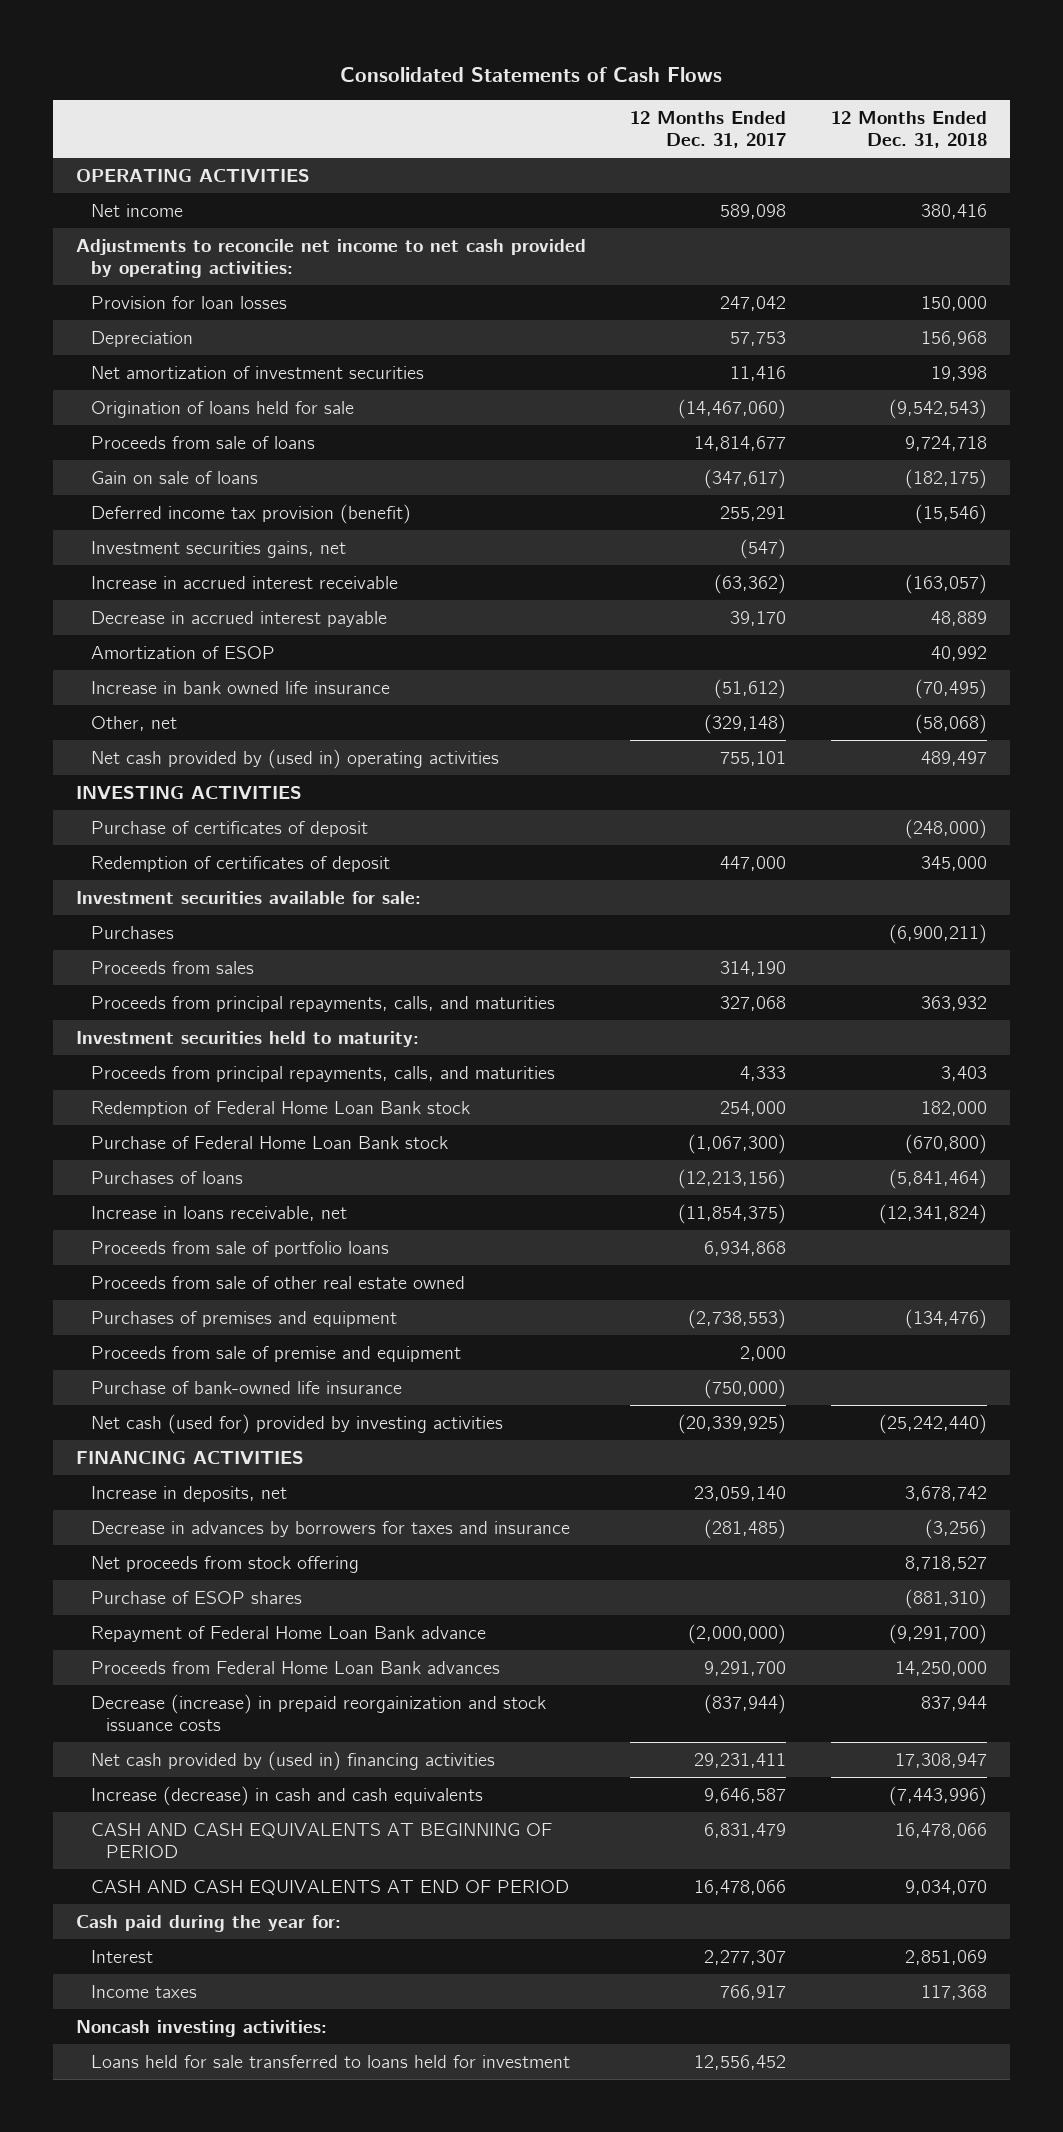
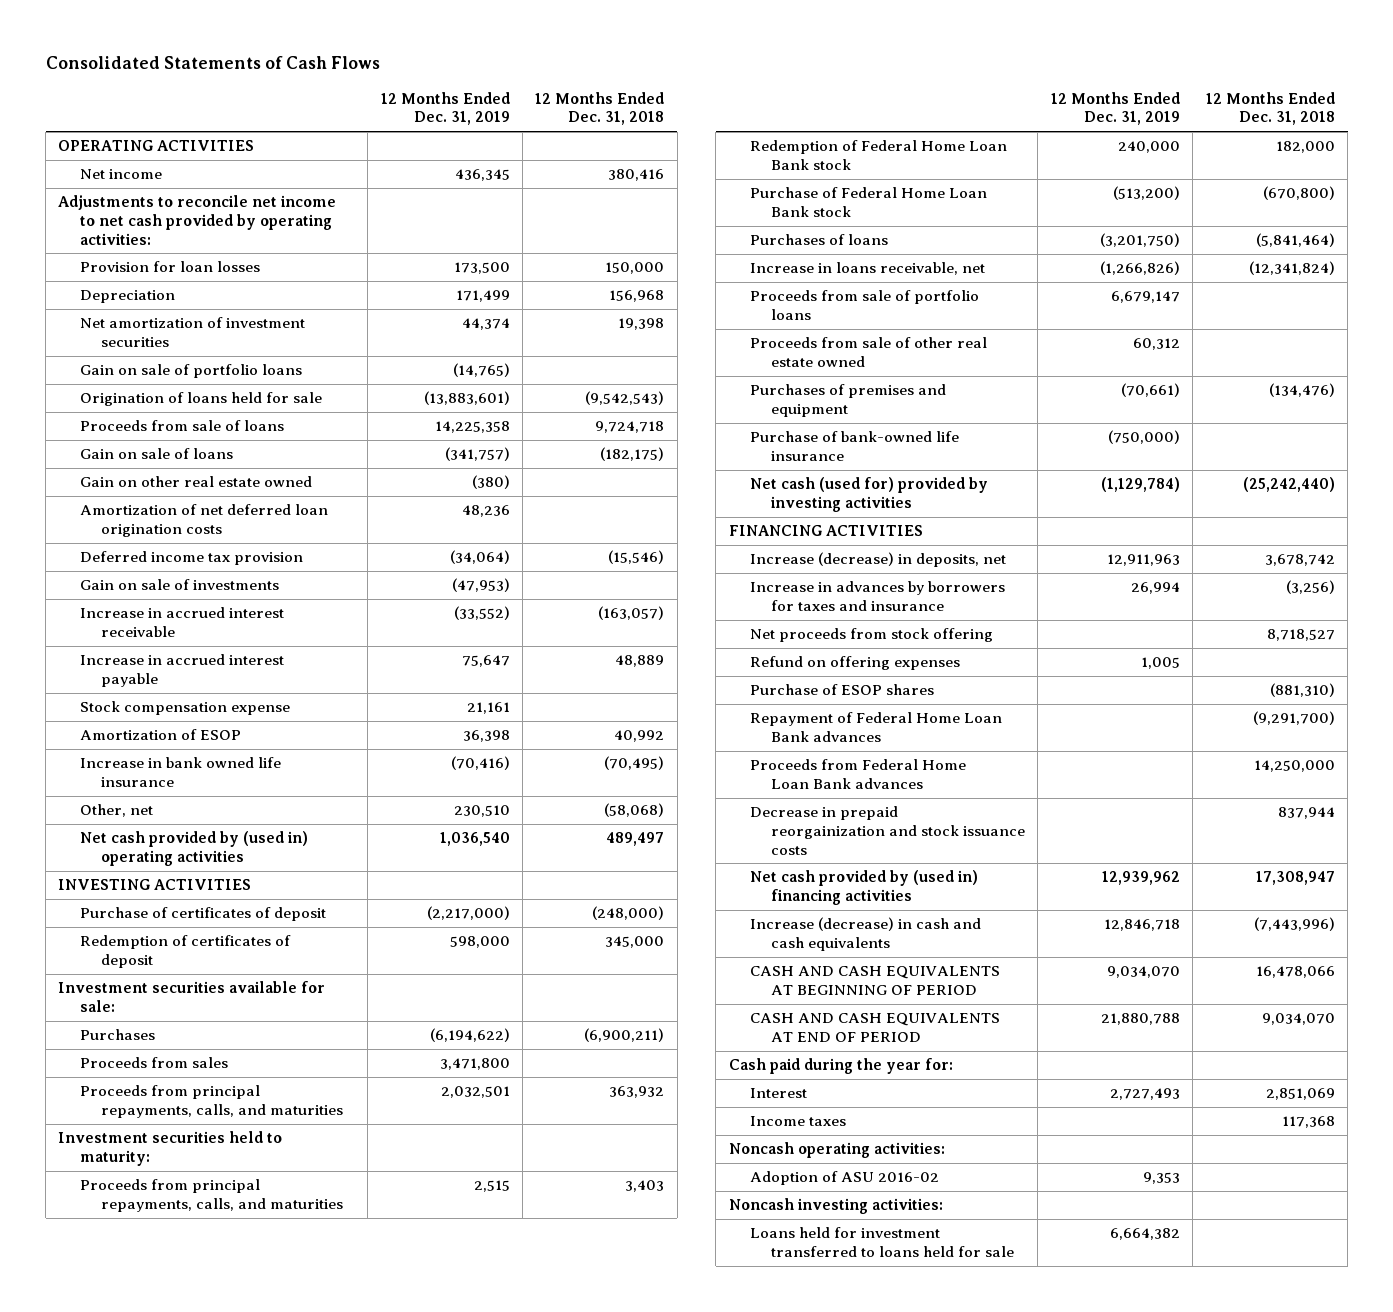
[630,111,787,149] 12 Months Ended Dec. 31, 2017 -> none
none -> [380,91,510,126] 12 Months Ended Dec. 31, 2019
none -> [79,364,302,379] Gain on sale of portfolio loans
[90,540,346,558] Investment securities gains, net -> none
none -> [79,476,312,488] Gain on other real estate owned
none -> [79,504,328,537] Amortization of net deferred loan origination costs
[90,503,411,524] Deferred income tax provision (benefit) -> [79,551,303,566] Deferred income tax provision
none -> [79,579,279,591] Gain on sale of investments
[90,610,387,627] Decrease in accrued interest payable -> [79,654,284,687] Increase in accrued interest payable
none -> [79,701,290,716] Stock compensation expense
[90,1345,461,1362] Proceeds from sale of premise and equipment -> none
[90,1485,287,1502] Increase in deposits, net -> [749,552,1006,568] Increase (decrease) in deposits, net
[90,1520,570,1537] Decrease in advances by borrowers for taxes and insurance -> [749,581,1005,611] Increase in advances by borrowers for taxes and insurance
none -> [749,656,960,671] Refund on offering expenses
[90,1625,486,1642] Repayment of Federal Home Loan Bank advance -> [749,712,1002,742] Repayment of Federal Home Loan Bank advances
[90,1693,546,1732] Decrease (increase) in prepaid reorgainization and stock issuance costs -> [749,806,1025,855] Decrease in prepaid reorgainization and stock issuance costs
none -> [728,1142,945,1159] Noncash operating activities:
none -> [749,1171,939,1186] Adoption of ASU 2016-02
[90,2054,570,2068] Loans held for sale transferred to loans held for investment -> [749,1227,1014,1257] Loans held for investment transferred to loans held for sale

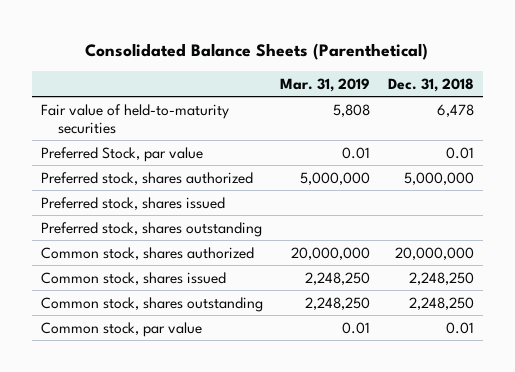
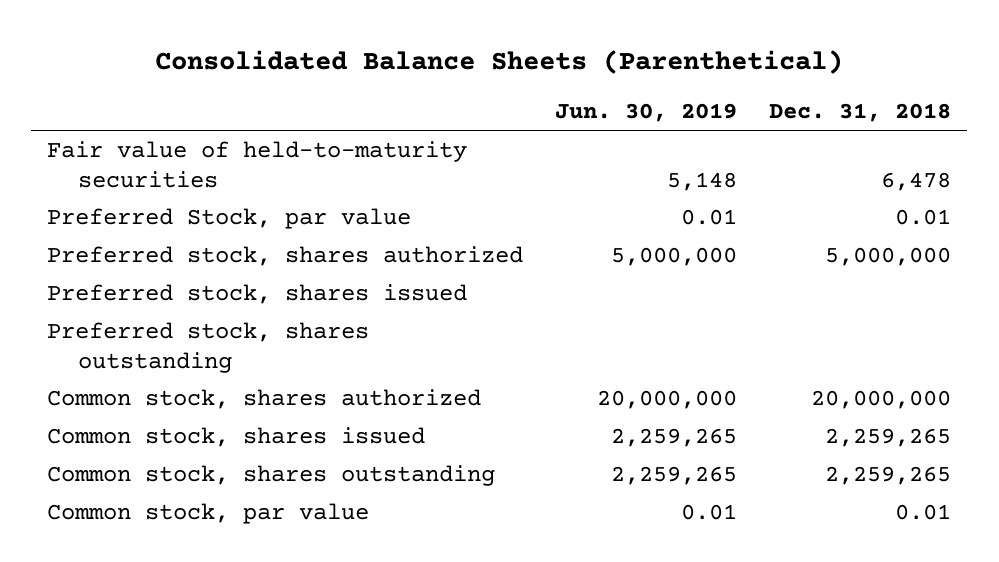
[280,77,371,92] Mar. 31, 2019 -> none
none -> [555,103,738,123] Jun. 30, 2019
[409,271,475,285] 2,248,250 -> [825,427,952,447] 2,259,265
[409,296,475,310] 2,248,250 -> [825,465,952,485] 2,259,265

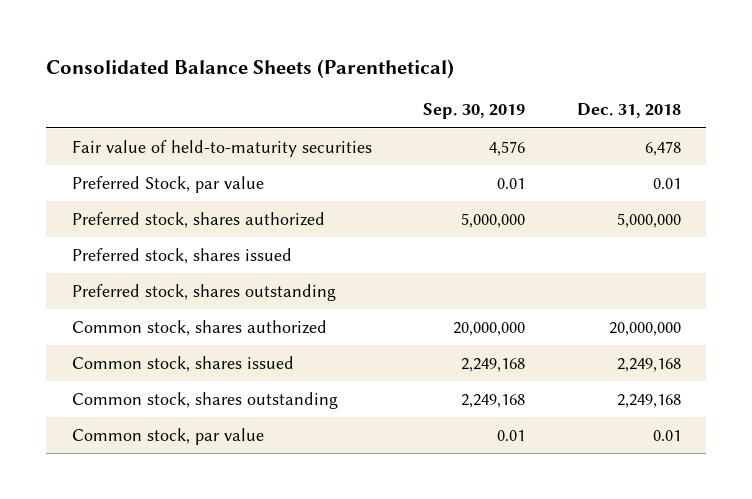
[555,103,738,123] Jun. 30, 2019 -> none
none -> [423,103,526,120] Sep. 30, 2019
[825,427,952,447] 2,259,265 -> [616,357,681,372] 2,249,168
[825,465,952,485] 2,259,265 -> [616,393,681,408] 2,249,168

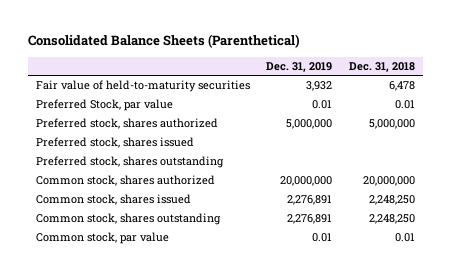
[423,103,526,120] Sep. 30, 2019 -> none
none -> [266,62,333,73] Dec. 31, 2019
[616,357,681,372] 2,249,168 -> [368,195,415,206] 2,248,250
[616,393,681,408] 2,249,168 -> [368,214,415,225] 2,248,250

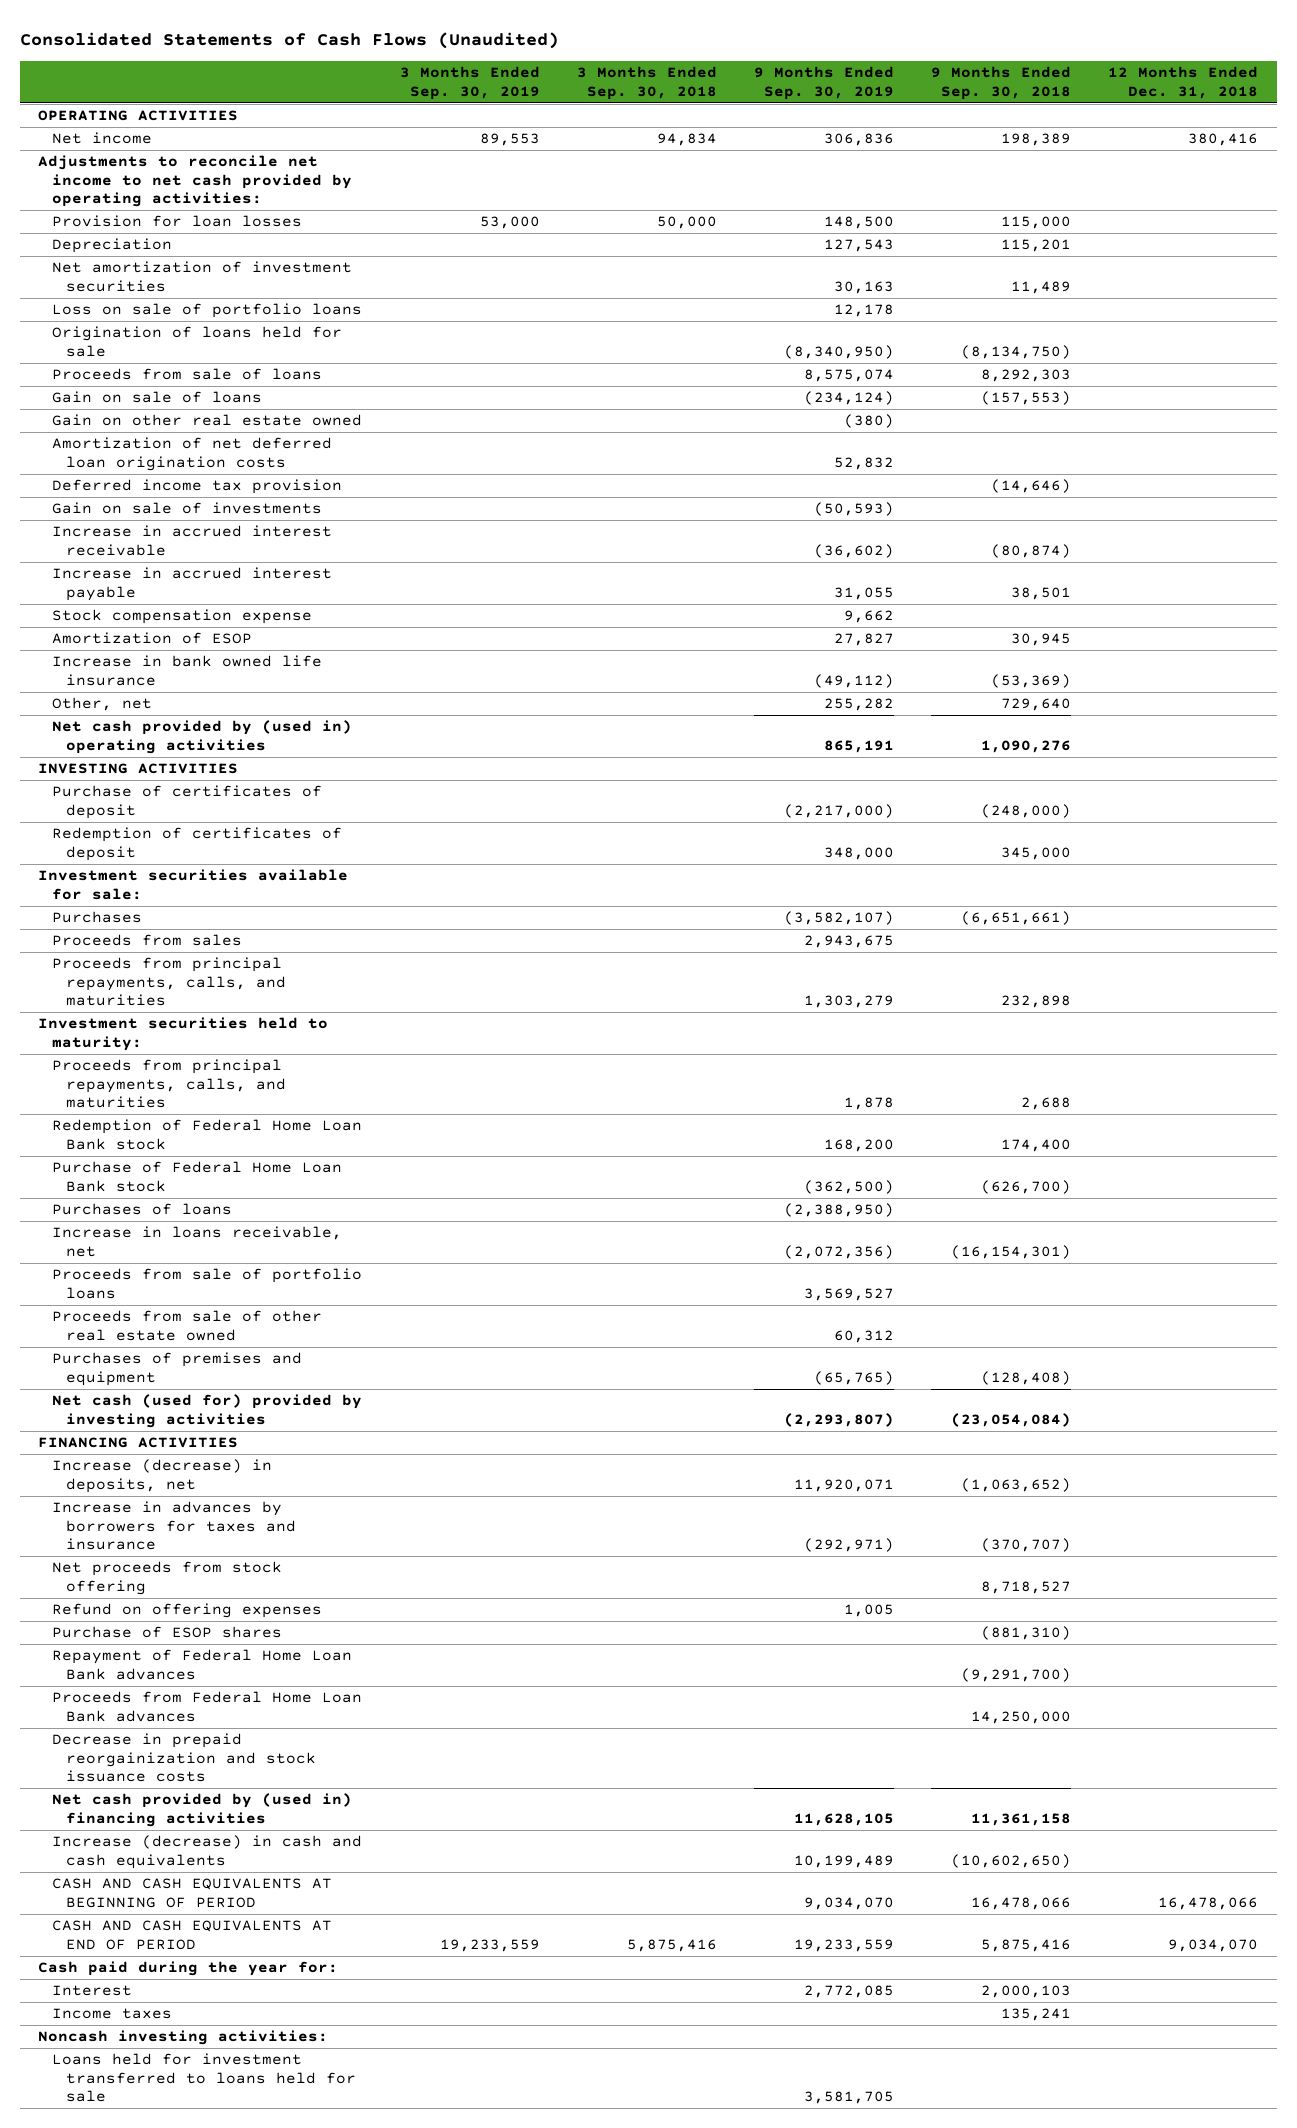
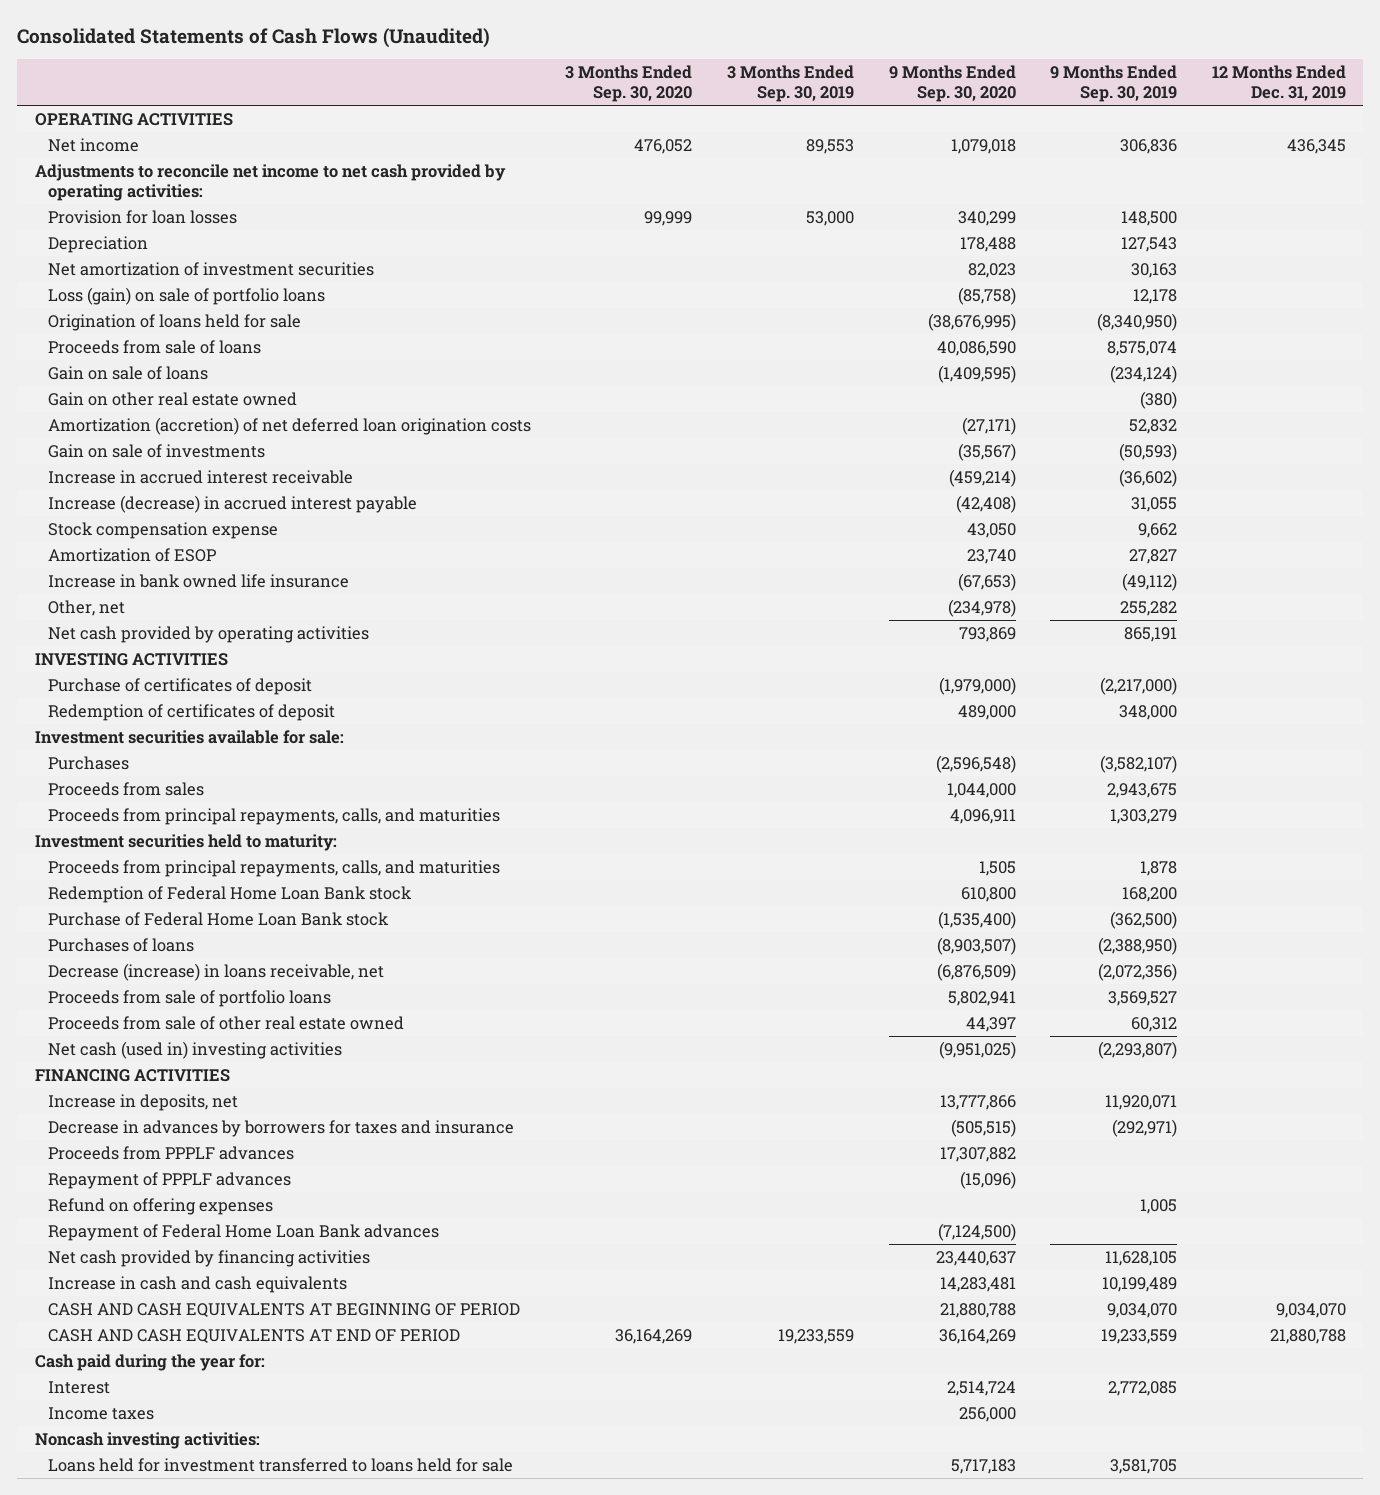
[576,66,717,100] 3 Months Ended Sep. 30, 2018 -> none
[931,66,1072,100] 9 Months Ended Sep. 30, 2018 -> none
[1108,66,1259,99] 12 Months Ended Dec. 31, 2018 -> none
none -> [565,64,693,103] 3 Months Ended Sep. 30, 2020
none -> [888,64,1016,103] 9 Months Ended Sep. 30, 2020
none -> [1211,64,1346,102] 12 Months Ended Dec. 31, 2019
[52,303,363,319] Loss on sale of portfolio loans -> [47,286,325,305] Loss (gain) on sale of portfolio loans
[52,479,343,495] Deferred income tax provision -> none
[52,437,333,471] Amortization of net deferred loan origination costs -> [47,416,531,435] Amortization (accretion) of net deferred loan origination costs
[52,567,333,601] Increase in accrued interest payable -> [47,494,417,513] Increase (decrease) in accrued interest payable
[52,720,353,754] Net cash provided by (used in) operating activities -> [47,625,369,643] Net cash provided by operating activities
[52,1226,343,1257] Increase in loans receivable, net -> [47,962,384,981] Decrease (increase) in loans receivable, net
[52,1352,303,1386] Purchases of premises and equipment -> none
[52,1394,363,1428] Net cash (used for) provided by investing activities -> [47,1040,342,1059] Net cash (used in) investing activities
[52,1561,283,1595] Net proceeds from stock offering -> none
[52,1459,273,1493] Increase (decrease) in deposits, net -> [47,1093,238,1111] Increase in deposits, net
[52,1501,297,1551] Increase in advances by borrowers for taxes and insurance -> [47,1119,514,1137] Decrease in advances by borrowers for taxes and insurance
none -> [47,1145,294,1160] Proceeds from PPPLF advances
none -> [47,1171,291,1189] Repayment of PPPLF advances
[52,1626,283,1639] Purchase of ESOP shares -> none
[52,1691,363,1722] Proceeds from Federal Home Loan Bank advances -> none
[52,1733,317,1783] Decrease in prepaid reorgainization and stock issuance costs -> none
[52,1793,353,1827] Net cash provided by (used in) financing activities -> [47,1249,370,1267] Net cash provided by financing activities
[52,1835,363,1869] Increase (decrease) in cash and cash equivalents -> [47,1275,347,1293] Increase in cash and cash equivalents

